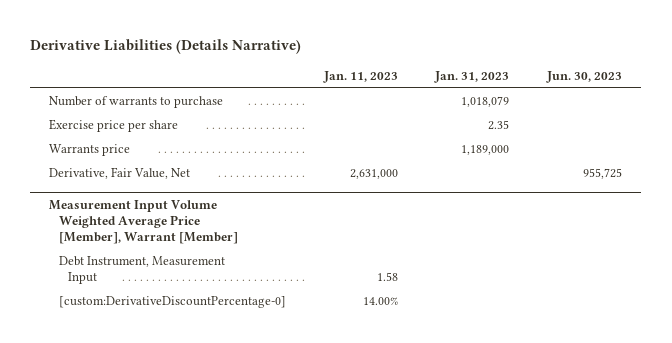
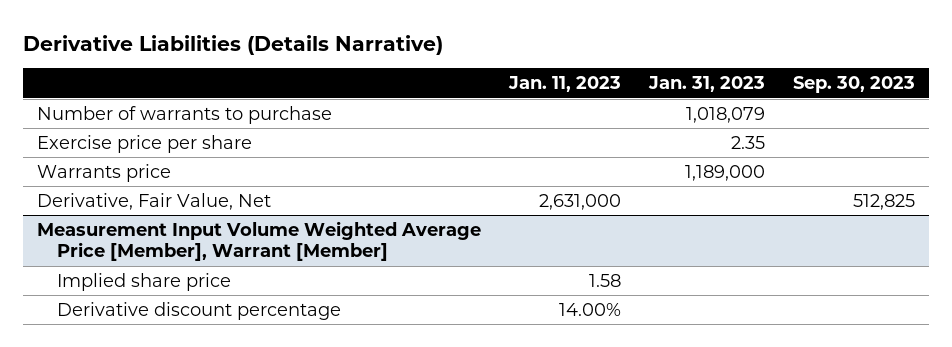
[546,70,623,83] Jun. 30, 2023 -> none
none -> [793,76,916,94] Sep. 30, 2023
[58,256,225,285] Debt Instrument, Measurement Input -> [57,272,232,291] Implied share price
[58,296,286,309] [custom:DerivativeDiscountPercentage-0] -> [57,301,342,320] Derivative discount percentage

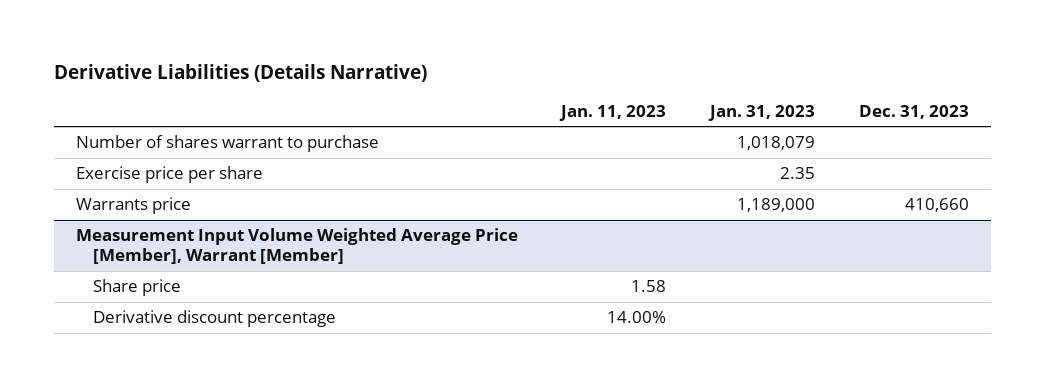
[793,76,916,94] Sep. 30, 2023 -> none
none -> [858,104,969,119] Dec. 31, 2023
[37,105,333,124] Number of warrants to purchase -> [75,135,379,153] Number of shares warrant to purchase
[37,192,272,210] Derivative, Fair Value, Net -> none
[57,272,232,291] Implied share price -> [93,279,182,297] Share price

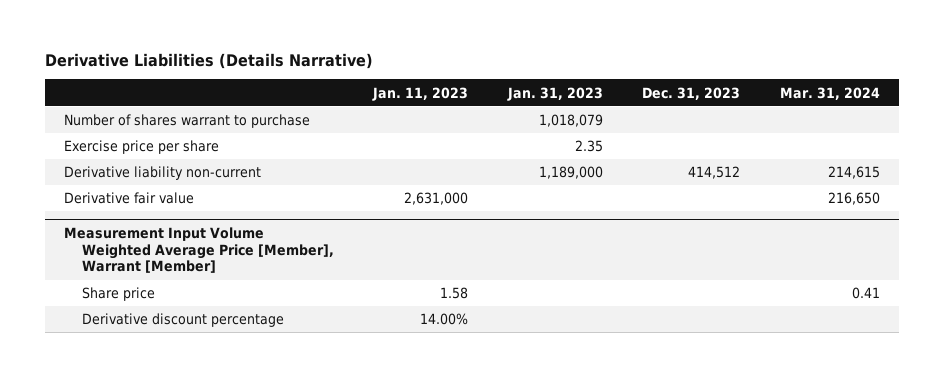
none -> [779,86,880,100] Mar. 31, 2024
[75,197,191,215] Warrants price -> none
none -> [64,166,262,181] Derivative liability non-current
none -> [64,192,195,205] Derivative fair value

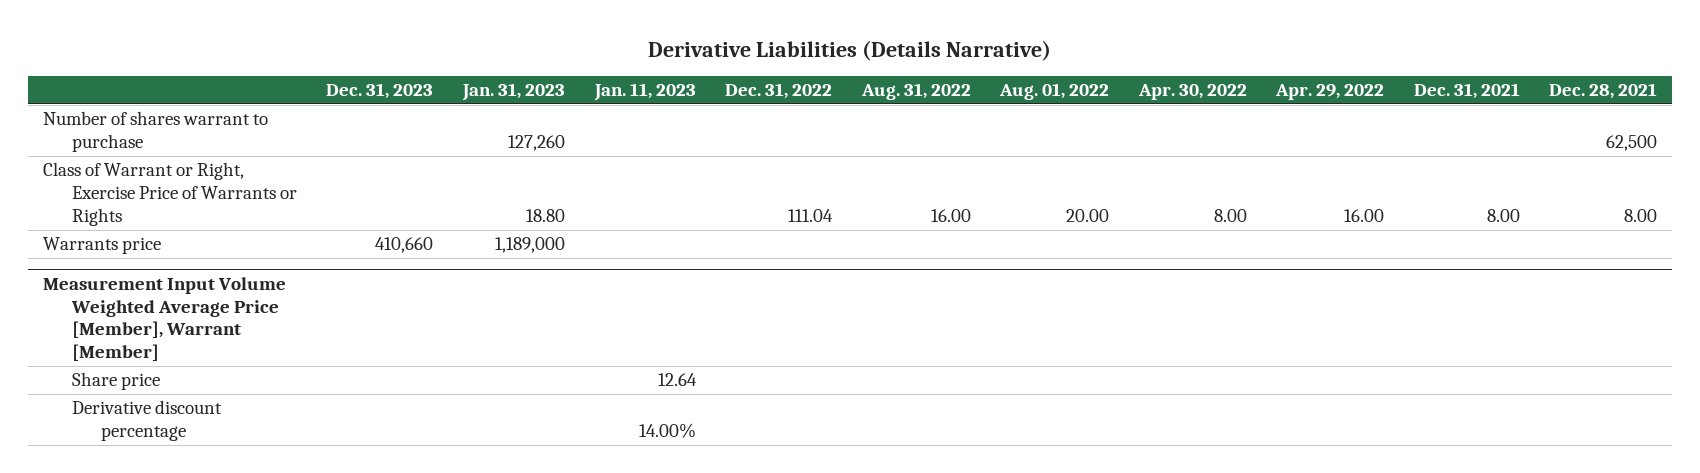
[779,86,880,100] Mar. 31, 2024 -> none
none -> [725,83,833,100] Dec. 31, 2022
none -> [860,83,971,101] Aug. 31, 2022
none -> [999,83,1110,101] Aug. 01, 2022
none -> [1137,84,1247,101] Apr. 30, 2022
none -> [1275,84,1385,101] Apr. 29, 2022
none -> [1413,83,1520,100] Dec. 31, 2021
none -> [1549,83,1658,100] Dec. 28, 2021
[64,166,262,181] Derivative liability non-current -> none
[64,192,195,205] Derivative fair value -> none
[538,114,603,128] 1,018,079 -> [508,135,566,152] 127,260
[64,140,220,155] Exercise price per share -> [42,162,297,226] Class of Warrant or Right, Exercise Price of Warrants or Rights
[574,140,603,153] 2.35 -> [526,208,566,222] 18.80
none -> [42,237,161,255] Warrants price
[440,287,469,300] 1.58 -> [657,373,697,387] 12.64

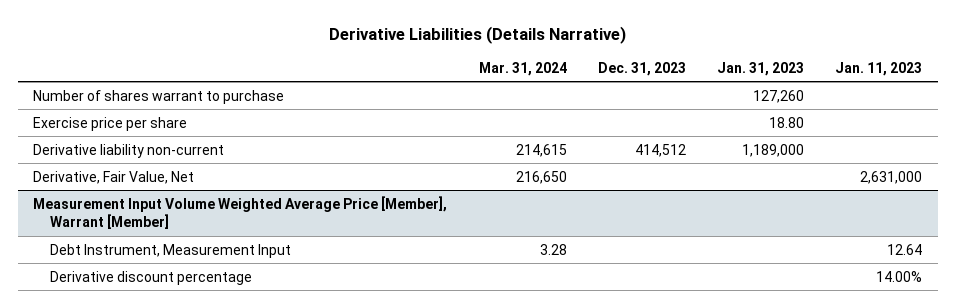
[725,83,833,100] Dec. 31, 2022 -> none
[860,83,971,101] Aug. 31, 2022 -> none
[999,83,1110,101] Aug. 01, 2022 -> none
[1137,84,1247,101] Apr. 30, 2022 -> none
[1275,84,1385,101] Apr. 29, 2022 -> none
[1413,83,1520,100] Dec. 31, 2021 -> none
[1549,83,1658,100] Dec. 28, 2021 -> none
none -> [478,61,567,76] Mar. 31, 2024
[42,237,161,255] Warrants price -> none
[42,162,297,226] Class of Warrant or Right, Exercise Price of Warrants or Rights -> [33,116,188,131] Exercise price per share
none -> [33,143,225,158] Derivative liability non-current
none -> [33,170,195,184] Derivative, Fair Value, Net
[71,372,160,391] Share price -> [49,243,291,258] Debt Instrument, Measurement Input

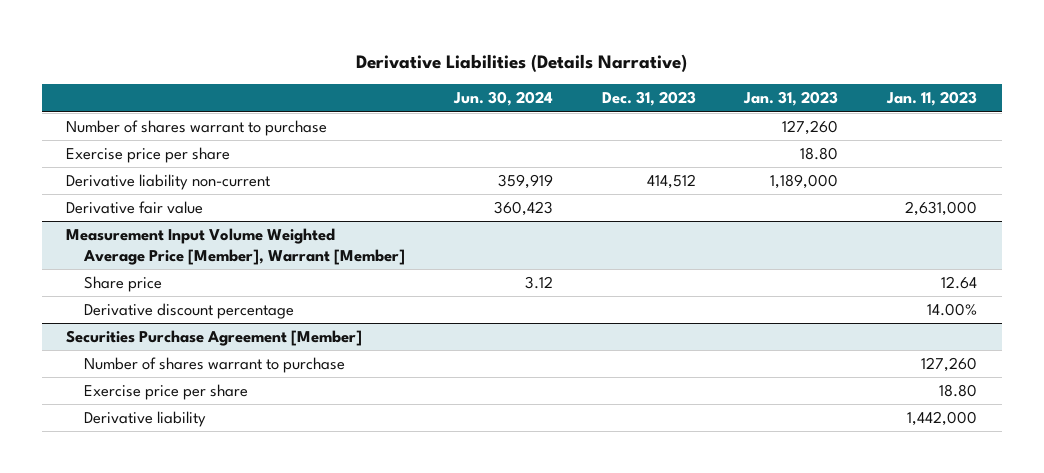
[478,61,567,76] Mar. 31, 2024 -> none
none -> [452,91,553,107] Jun. 30, 2024
[33,170,195,184] Derivative, Fair Value, Net -> [66,201,204,215] Derivative fair value
[49,243,291,258] Debt Instrument, Measurement Input -> [83,276,162,293] Share price
none -> [66,330,363,347] Securities Purchase Agreement [Member]
none -> [83,357,345,374] Number of shares warrant to purchase
none -> [83,384,248,401] Exercise price per share
none -> [83,411,206,428] Derivative liability

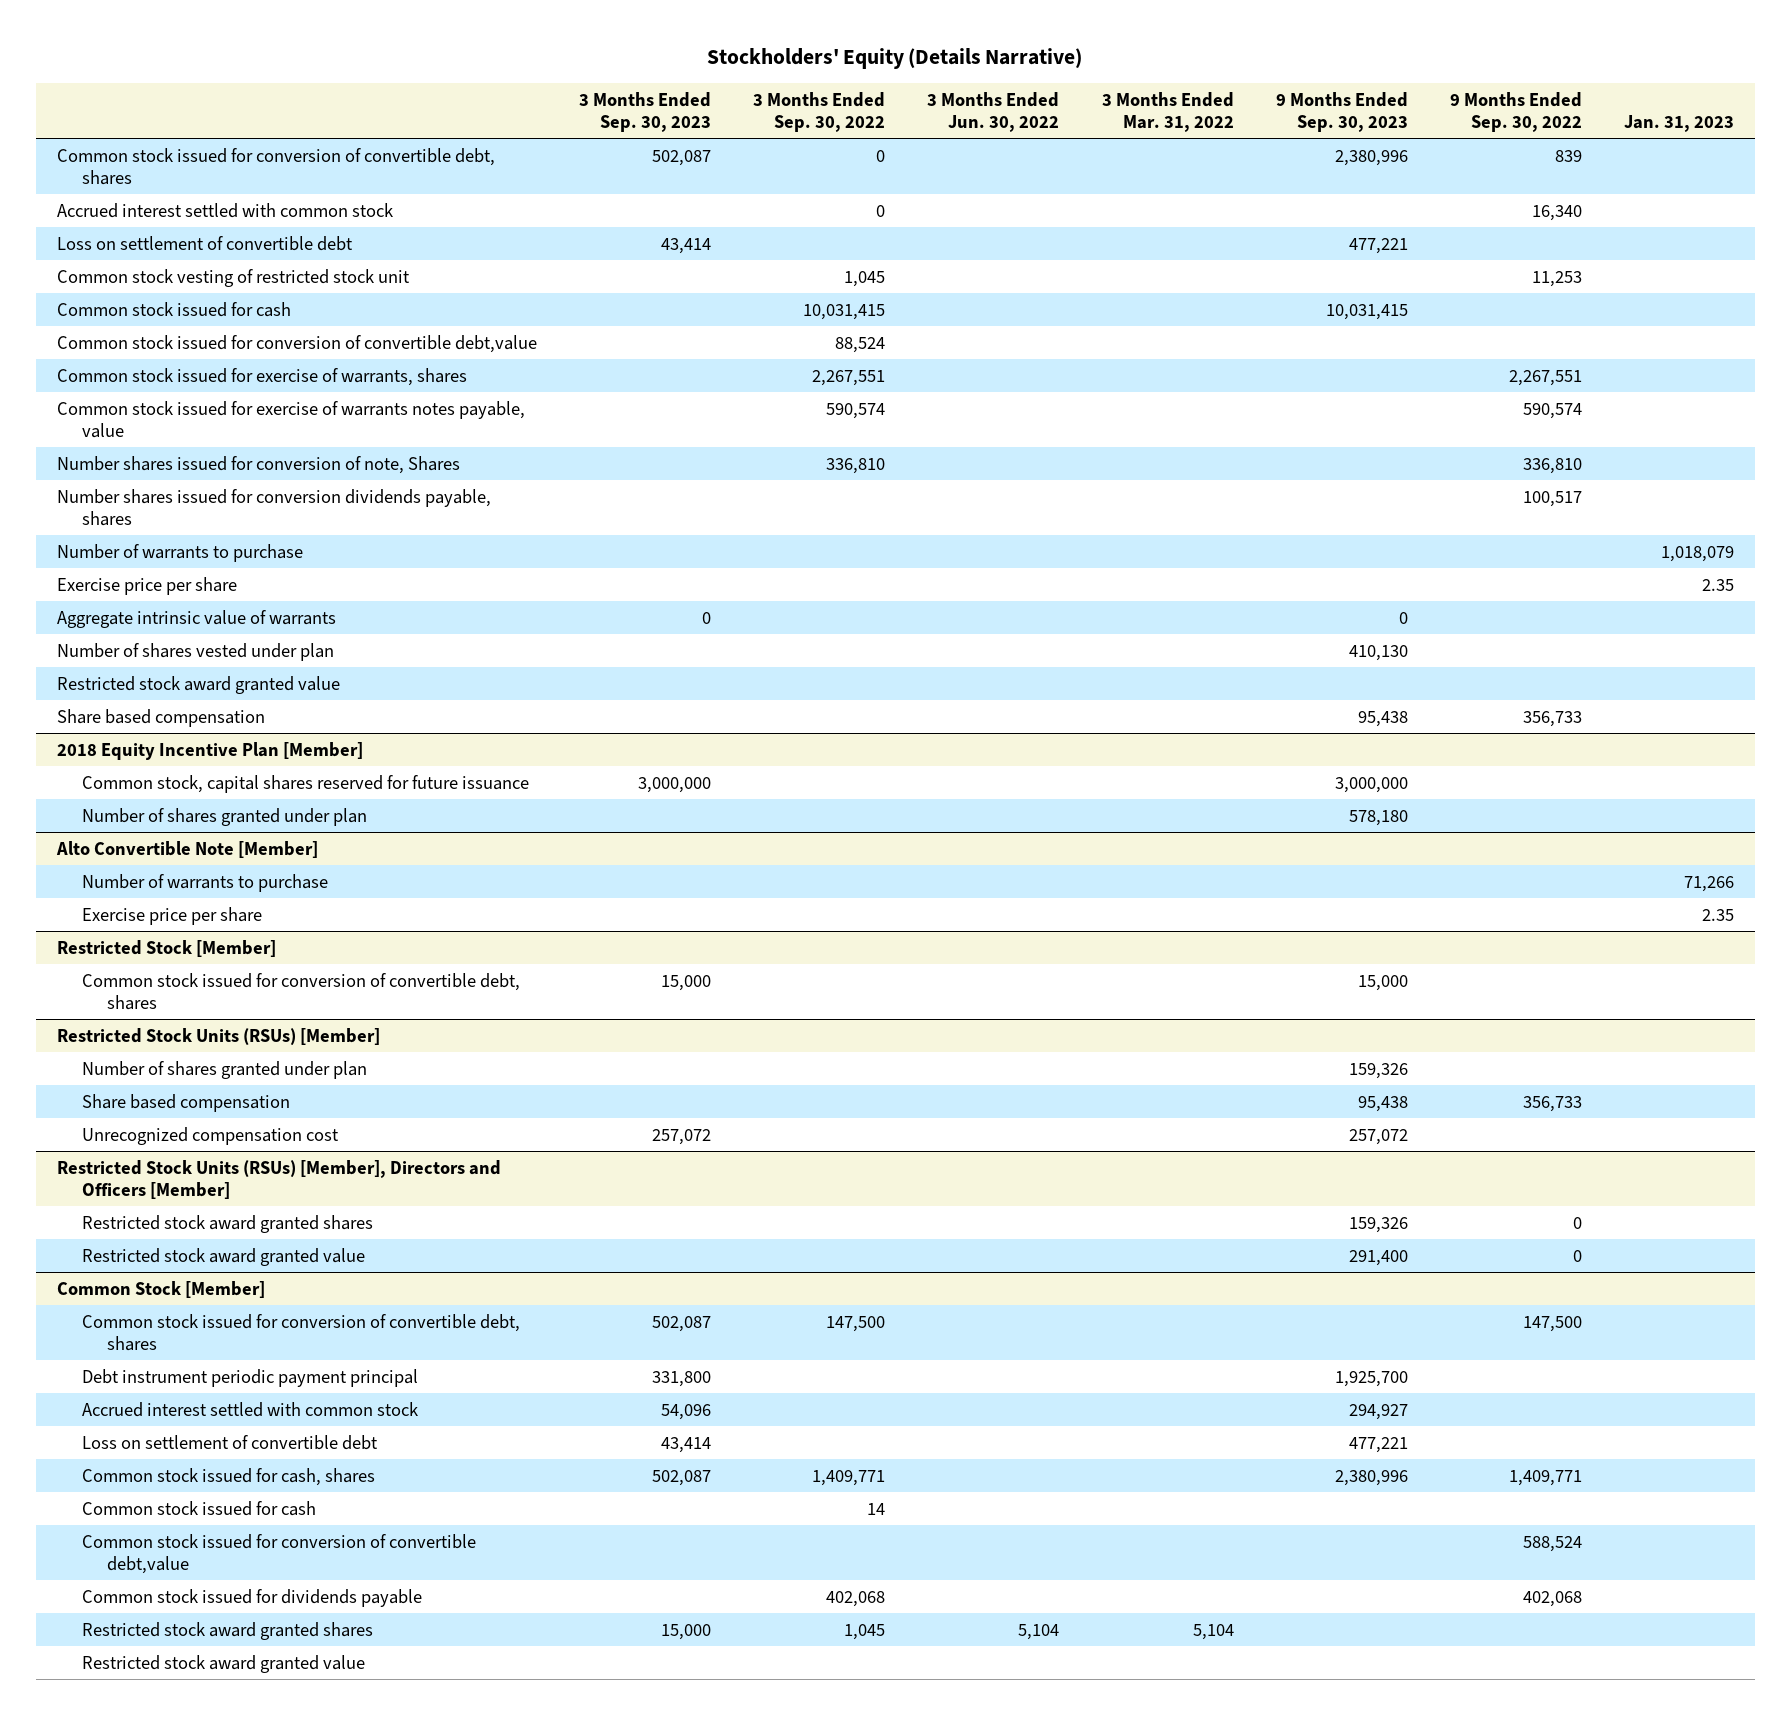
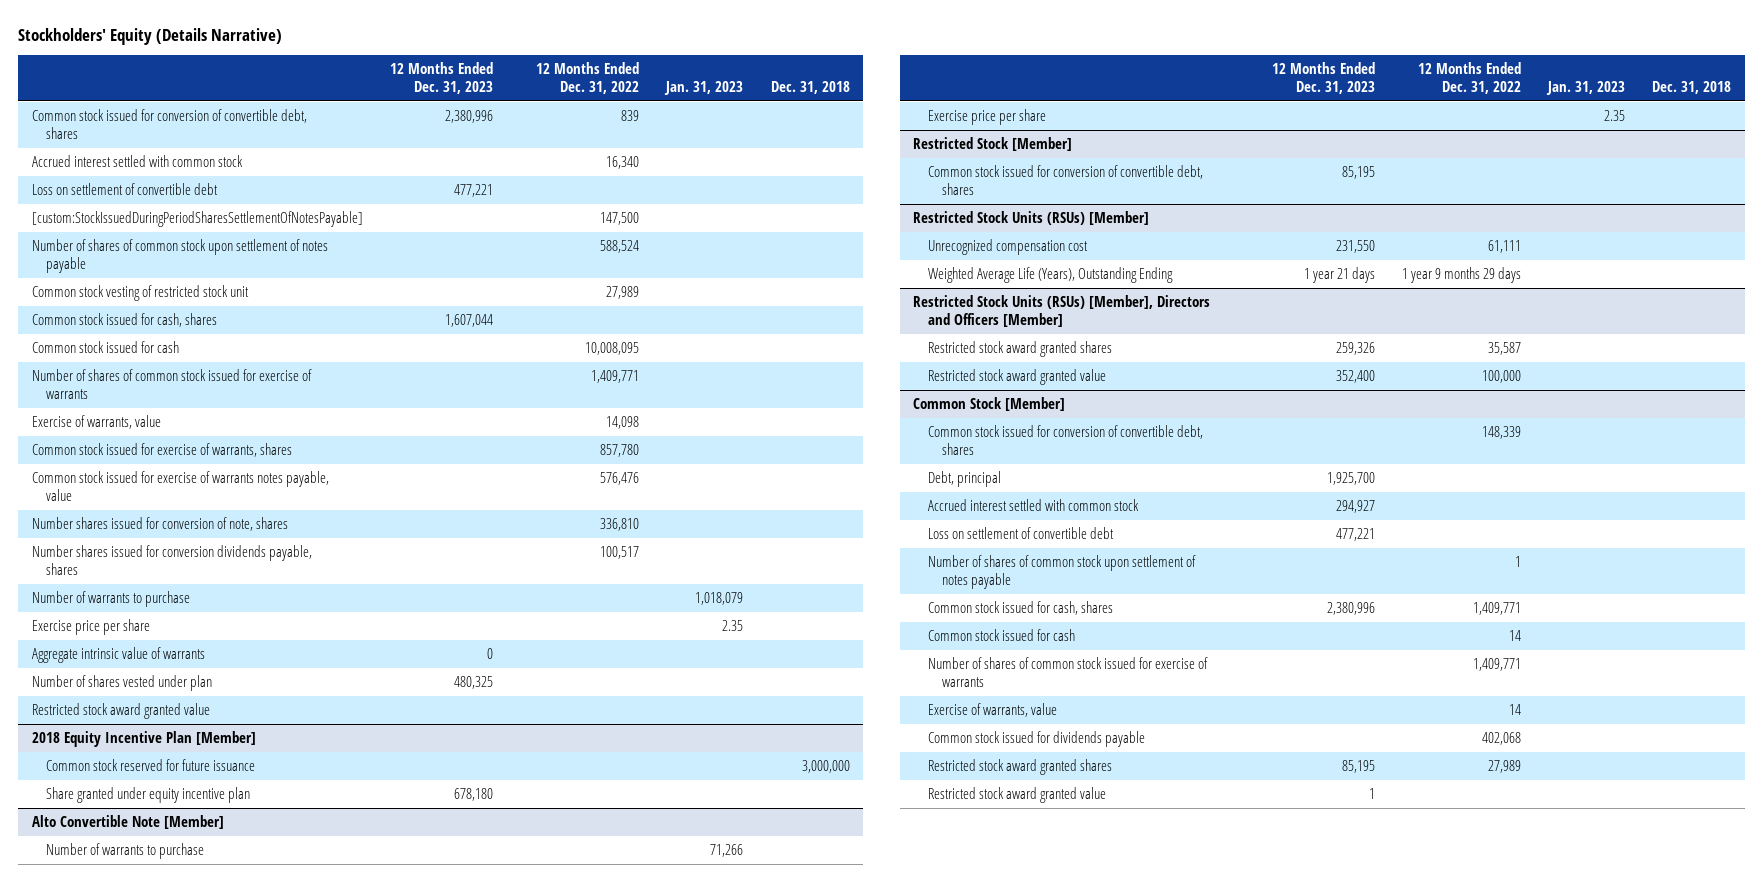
[578,91,711,132] 3 Months Ended Sep. 30, 2023 -> none
[753,91,886,132] 3 Months Ended Sep. 30, 2022 -> none
[927,91,1060,132] 3 Months Ended Jun. 30, 2022 -> none
[1101,91,1234,132] 3 Months Ended Mar. 31, 2022 -> none
[1275,91,1408,132] 9 Months Ended Sep. 30, 2023 -> none
[1449,91,1582,132] 9 Months Ended Sep. 30, 2022 -> none
none -> [389,62,493,94] 12 Months Ended Dec. 31, 2023
none -> [536,62,640,94] 12 Months Ended Dec. 31, 2022
none -> [770,80,850,94] Dec. 31, 2018
none -> [31,211,363,228] [custom:StockIssuedDuringPeriodSharesSettlementOfNotesPayable]
none -> [31,239,328,273] Number of shares of common stock upon settlement of notes payable
none -> [31,313,217,328] Common stock issued for cash, shares
[56,334,537,353] Common stock issued for conversion of convertible debt,value -> none
none -> [31,369,312,399] Number of shares of common stock issued for exercise of warrants
none -> [31,415,161,430] Exercise of warrants, value
[56,455,460,474] Number shares issued for conversion of note, Shares -> [31,517,288,532] Number shares issued for conversion of note, shares
[56,708,265,727] Share based compensation -> none
[81,807,367,826] Number of shares granted under plan -> none
[81,774,529,793] Common stock, capital shares reserved for future issuance -> [46,759,256,772] Common stock reserved for future issuance
none -> [46,787,251,804] Share granted under equity incentive plan
[81,1060,367,1079] Number of shares granted under plan -> none
[81,1093,290,1112] Share based compensation -> none
none -> [927,267,1173,284] Weighted Average Life (Years), Outstanding Ending
[81,1368,418,1387] Debt instrument periodic payment principal -> [927,471,1001,488] Debt, principal
none -> [927,555,1196,589] Number of shares of common stock upon settlement of notes payable
[81,1533,476,1574] Common stock issued for conversion of convertible debt,value -> none
none -> [927,657,1208,687] Number of shares of common stock issued for exercise of warrants
none -> [927,703,1057,718] Exercise of warrants, value

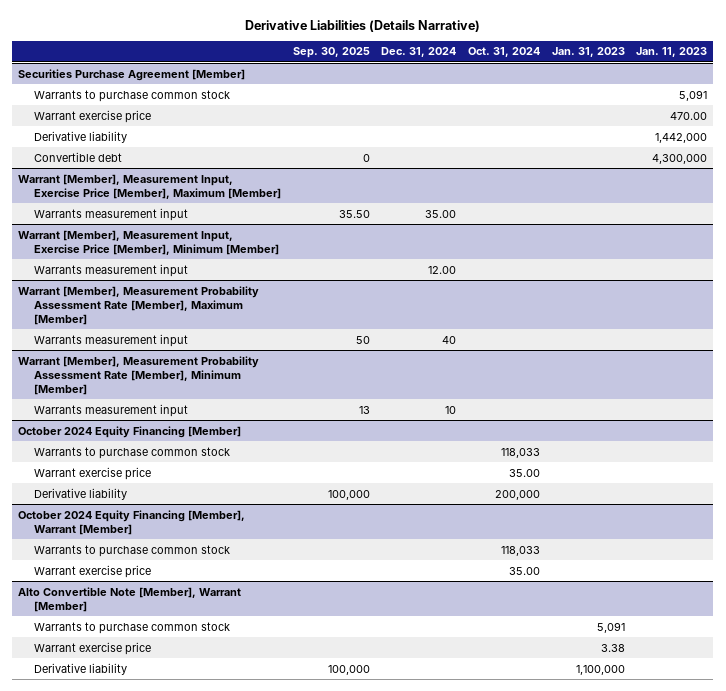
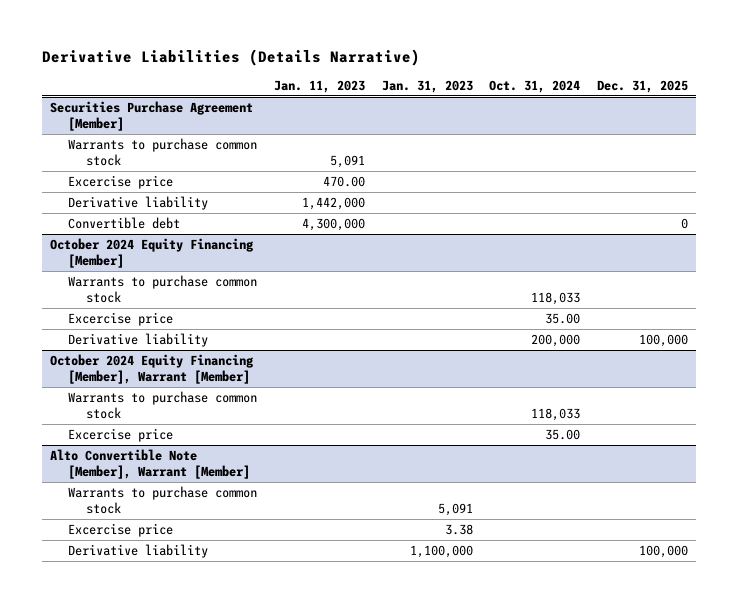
[292,47,370,59] Sep. 30, 2025 -> none
[381,47,457,58] Dec. 31, 2024 -> none
none -> [597,80,689,94] Dec. 31, 2025
[34,109,152,123] Warrant exercise price -> [68,175,174,190] Excercise price
[18,173,282,199] Warrant [Member], Measurement Input, Exercise Price [Member], Maximum [Member] -> none
[34,207,189,221] Warrants measurement input -> none
[18,229,280,255] Warrant [Member], Measurement Input, Exercise Price [Member], Minimum [Member] -> none
[34,263,189,277] Warrants measurement input -> none
[18,285,260,325] Warrant [Member], Measurement Probability Assessment Rate [Member], Maximum [Member] -> none
[34,333,189,347] Warrants measurement input -> none
[18,355,260,395] Warrant [Member], Measurement Probability Assessment Rate [Member], Minimum [Member] -> none
[34,403,189,417] Warrants measurement input -> none
[34,466,152,480] Warrant exercise price -> [68,312,174,327] Excercise price
[34,564,152,578] Warrant exercise price -> [68,428,174,443] Excercise price
[34,641,152,655] Warrant exercise price -> [68,523,174,538] Excercise price

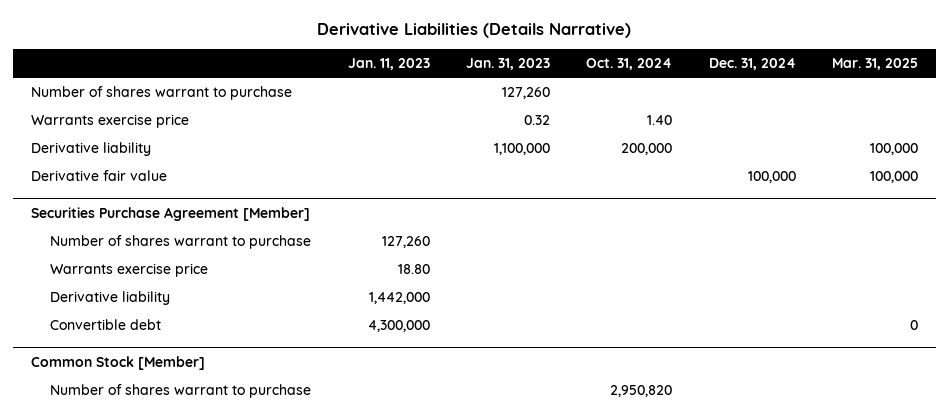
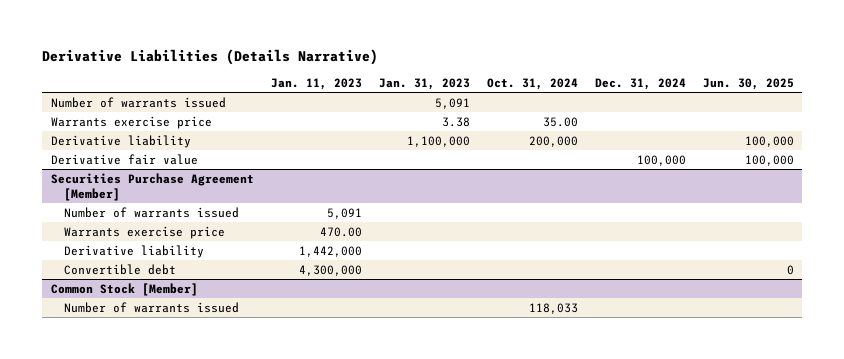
[831,58,918,71] Mar. 31, 2025 -> none
none -> [702,78,794,91] Jun. 30, 2025
[30,86,292,101] Number of shares warrant to purchase -> [50,96,226,108] Number of warrants issued
[501,87,550,100] 127,260 -> [434,97,470,109] 5,091
[523,115,550,126] 0.32 -> [441,116,470,127] 3.38
[647,115,673,126] 1.40 -> [542,116,578,127] 35.00
[50,235,312,250] Number of shares warrant to purchase -> [63,206,239,218] Number of warrants issued
[381,236,430,249] 127,260 -> [326,207,362,219] 5,091
[397,264,430,275] 18.80 -> [319,226,362,237] 470.00
[50,384,312,399] Number of shares warrant to purchase -> [63,301,239,313] Number of warrants issued
[610,385,673,398] 2,950,820 -> [528,302,578,314] 118,033

